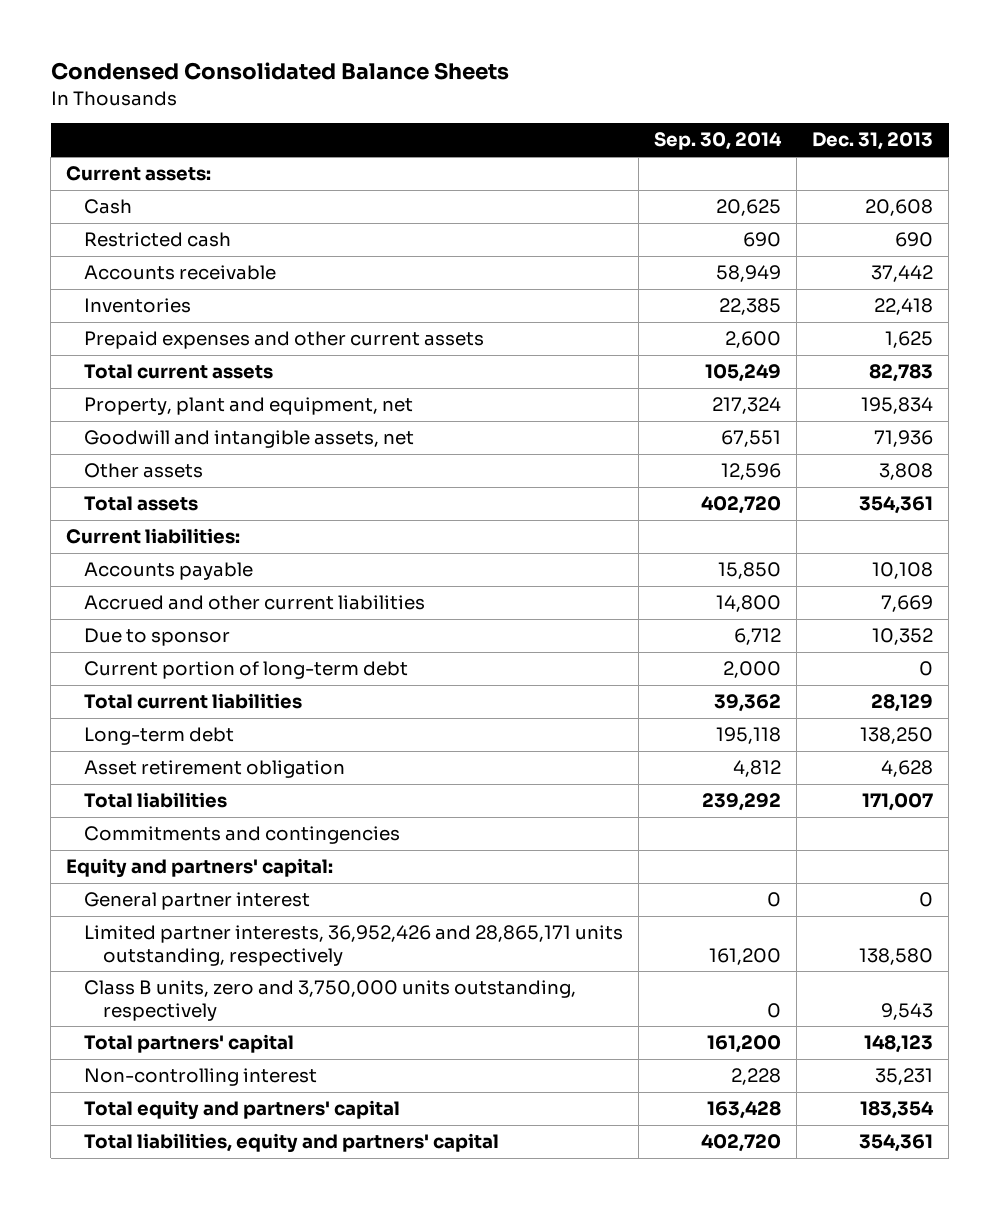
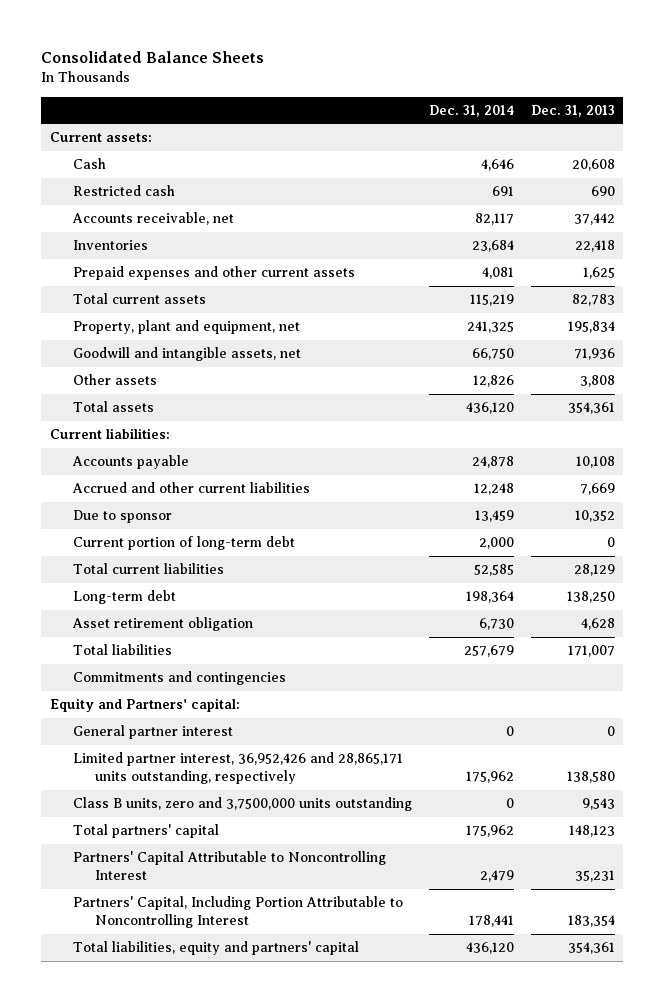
[50,62,509,81] Condensed Consolidated Balance Sheets -> [41,51,265,64] Consolidated Balance Sheets
[654,132,783,151] Sep. 30, 2014 -> none
none -> [428,104,514,117] Dec. 31, 2014
[84,265,277,281] Accounts receivable -> [71,212,234,226] Accounts receivable, net
[66,858,334,879] Equity and partners' capital: -> [50,698,241,713] Equity and Partners' capital:
[84,925,624,966] Limited partner interests, 36,952,426 and 28,865,171 units outstanding, respectively -> [72,752,403,785] Limited partner interest, 36,952,426 and 28,865,171 units outstanding, respectively
[84,980,577,1021] Class B units, zero and 3,750,000 units outstanding, respectively -> [72,797,412,812] Class B units, zero and 3,7500,000 units outstanding
[84,1068,318,1087] Non-controlling interest -> [72,851,386,881] Partners' Capital Attributable to Noncontrolling Interest
[84,1100,401,1121] Total equity and partners' capital -> [72,896,403,929] Partners' Capital, Including Portion Attributable to Noncontrolling Interest

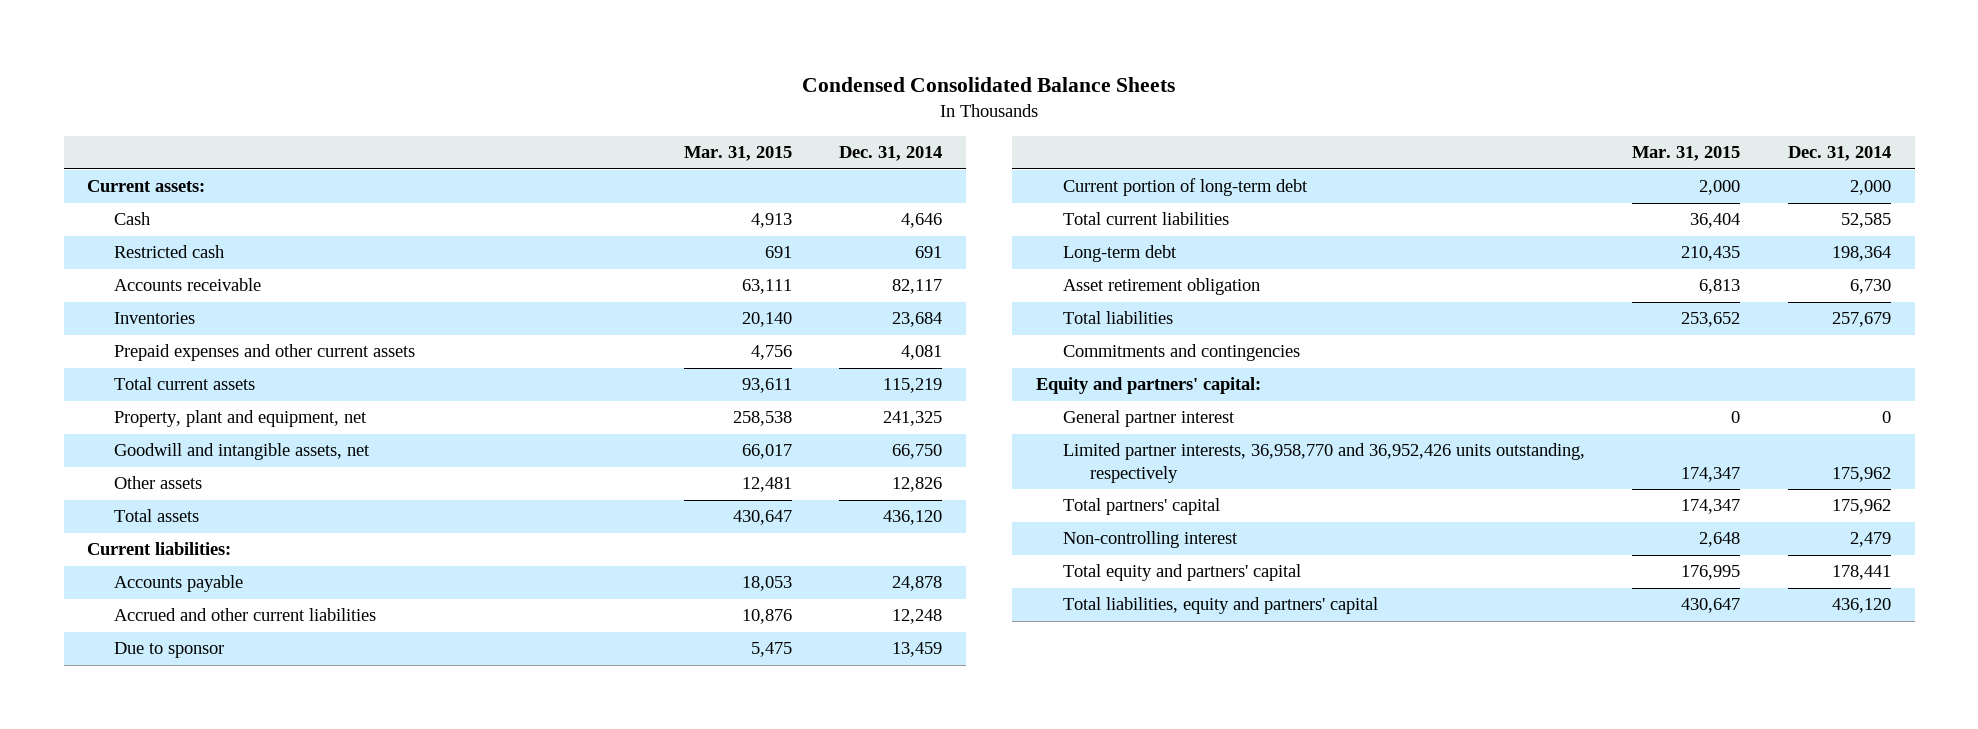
[41,51,265,64] Consolidated Balance Sheets -> [802,77,1176,93] Condensed Consolidated Balance Sheets
[530,104,615,117] Dec. 31, 2013 -> none
none -> [683,146,792,162] Mar. 31, 2015
[71,212,234,226] Accounts receivable, net -> [114,278,262,292] Accounts receivable
[50,698,241,713] Equity and Partners' capital: -> [1035,377,1261,395] Equity and partners' capital:
[72,797,412,812] Class B units, zero and 3,7500,000 units outstanding -> none
[72,752,403,785] Limited partner interest, 36,952,426 and 28,865,171 units outstanding, respectively -> [1062,443,1585,483] Limited partner interests, 36,958,770 and 36,952,426 units outstanding, respectively
[72,851,386,881] Partners' Capital Attributable to Noncontrolling Interest -> [1062,531,1238,549] Non-controlling interest
[72,896,403,929] Partners' Capital, Including Portion Attributable to Noncontrolling Interest -> [1062,564,1301,582] Total equity and partners' capital

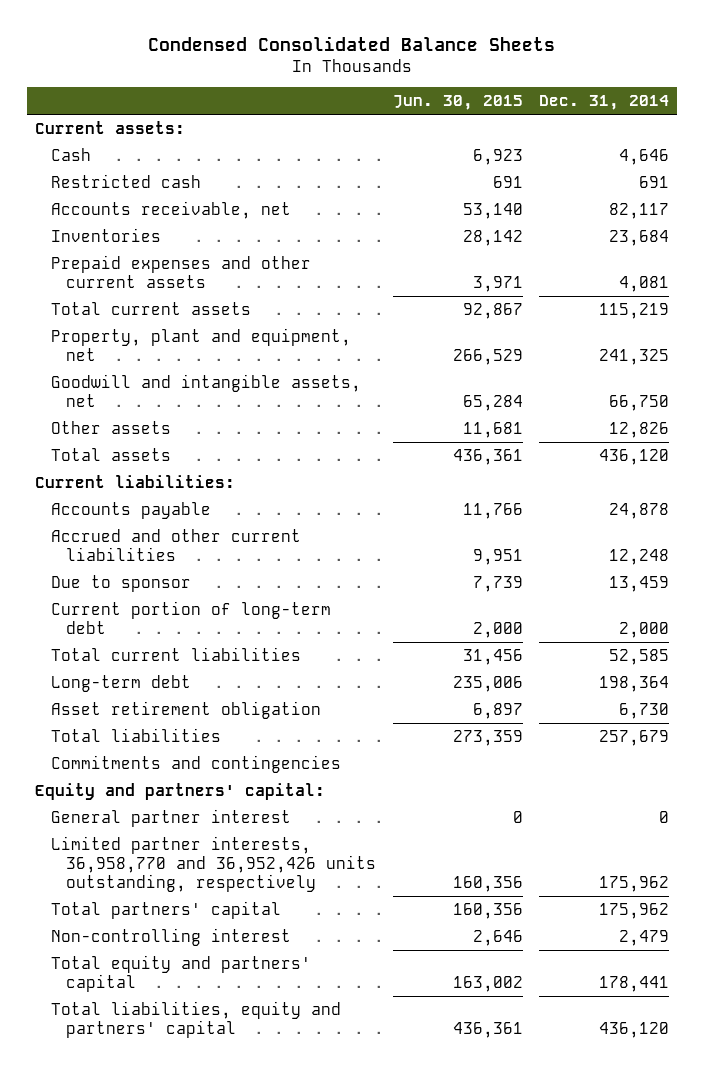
[683,146,792,162] Mar. 31, 2015 -> none
none -> [392,95,523,111] Jun. 30, 2015
[114,278,262,292] Accounts receivable -> [50,200,291,219] Accounts receivable, net

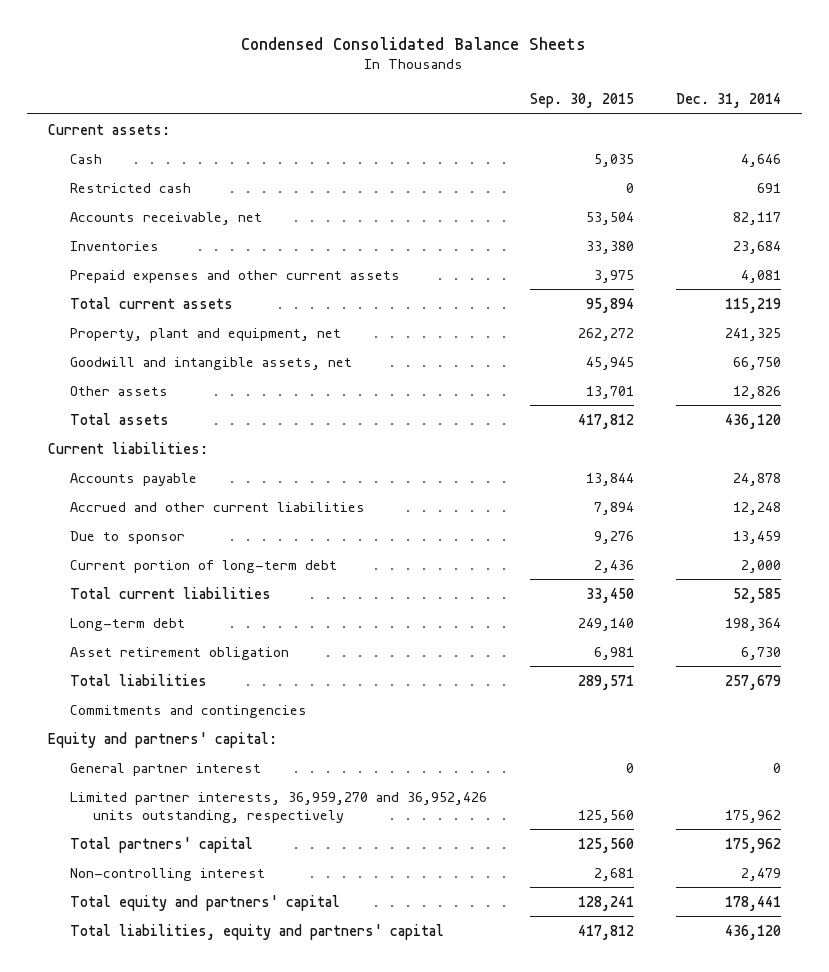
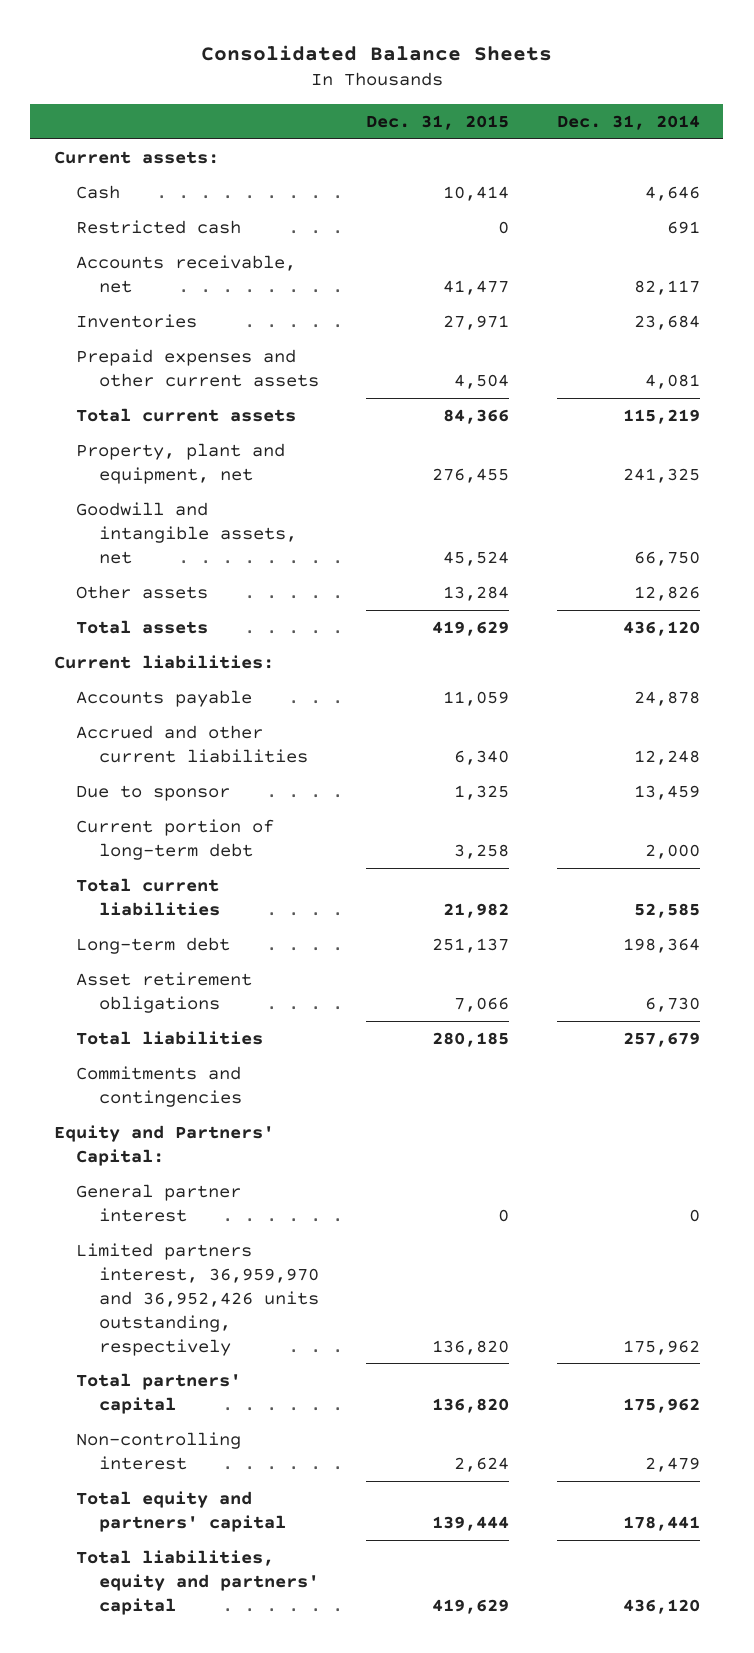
[241,36,587,50] Condensed Consolidated Balance Sheets -> [200,44,552,61] Consolidated Balance Sheets
[529,92,634,108] Sep. 30, 2015 -> none
none -> [366,114,510,130] Dec. 31, 2015
[70,646,290,660] Asset retirement obligation -> [76,971,253,1013] Asset retirement obligations
[48,731,278,748] Equity and partners' capital: -> [54,1124,275,1166] Equity and Partners' Capital:
[70,791,488,823] Limited partner interests, 36,959,270 and 36,952,426 units outstanding, respectively -> [76,1242,319,1356] Limited partners interest, 36,959,970 and 36,952,426 units outstanding, respectively

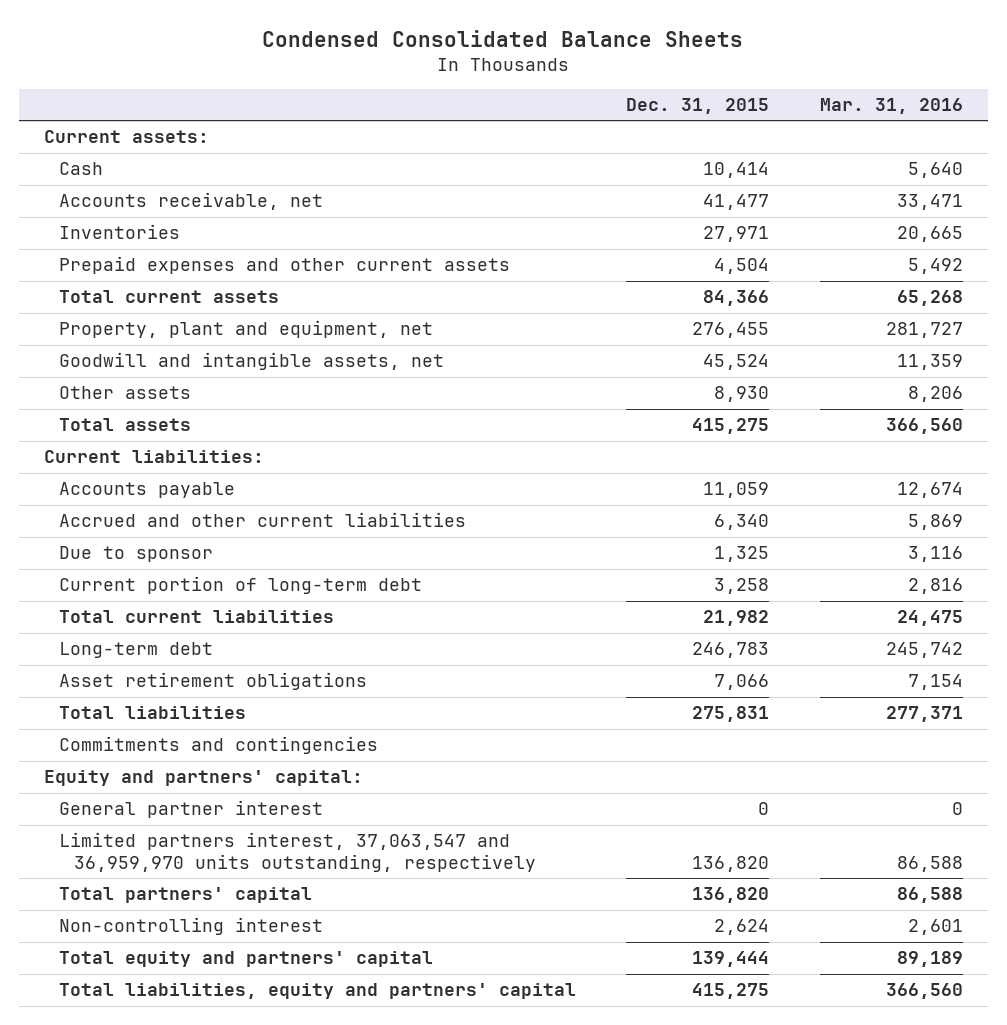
[200,44,552,61] Consolidated Balance Sheets -> [262,29,744,47] Condensed Consolidated Balance Sheets
[556,114,700,130] Dec. 31, 2014 -> none
none -> [819,98,963,115] Mar. 31, 2016
[76,219,242,234] Restricted cash -> none
[443,585,510,601] 13,284 -> [714,386,770,403] 8,930
[432,620,510,636] 419,629 -> [692,418,770,435] 415,275
[432,937,510,953] 251,137 -> [692,642,770,659] 246,783
[432,1031,510,1047] 280,185 -> [692,706,770,723] 275,831
[54,1124,275,1166] Equity and Partners' Capital: -> [44,770,364,787] Equity and partners' capital:
[76,1242,319,1356] Limited partners interest, 36,959,970 and 36,952,426 units outstanding, respectively -> [59,832,537,872] Limited partners interest, 37,063,547 and 36,959,970 units outstanding, respectively
[432,1598,510,1614] 419,629 -> [692,983,770,1000] 415,275

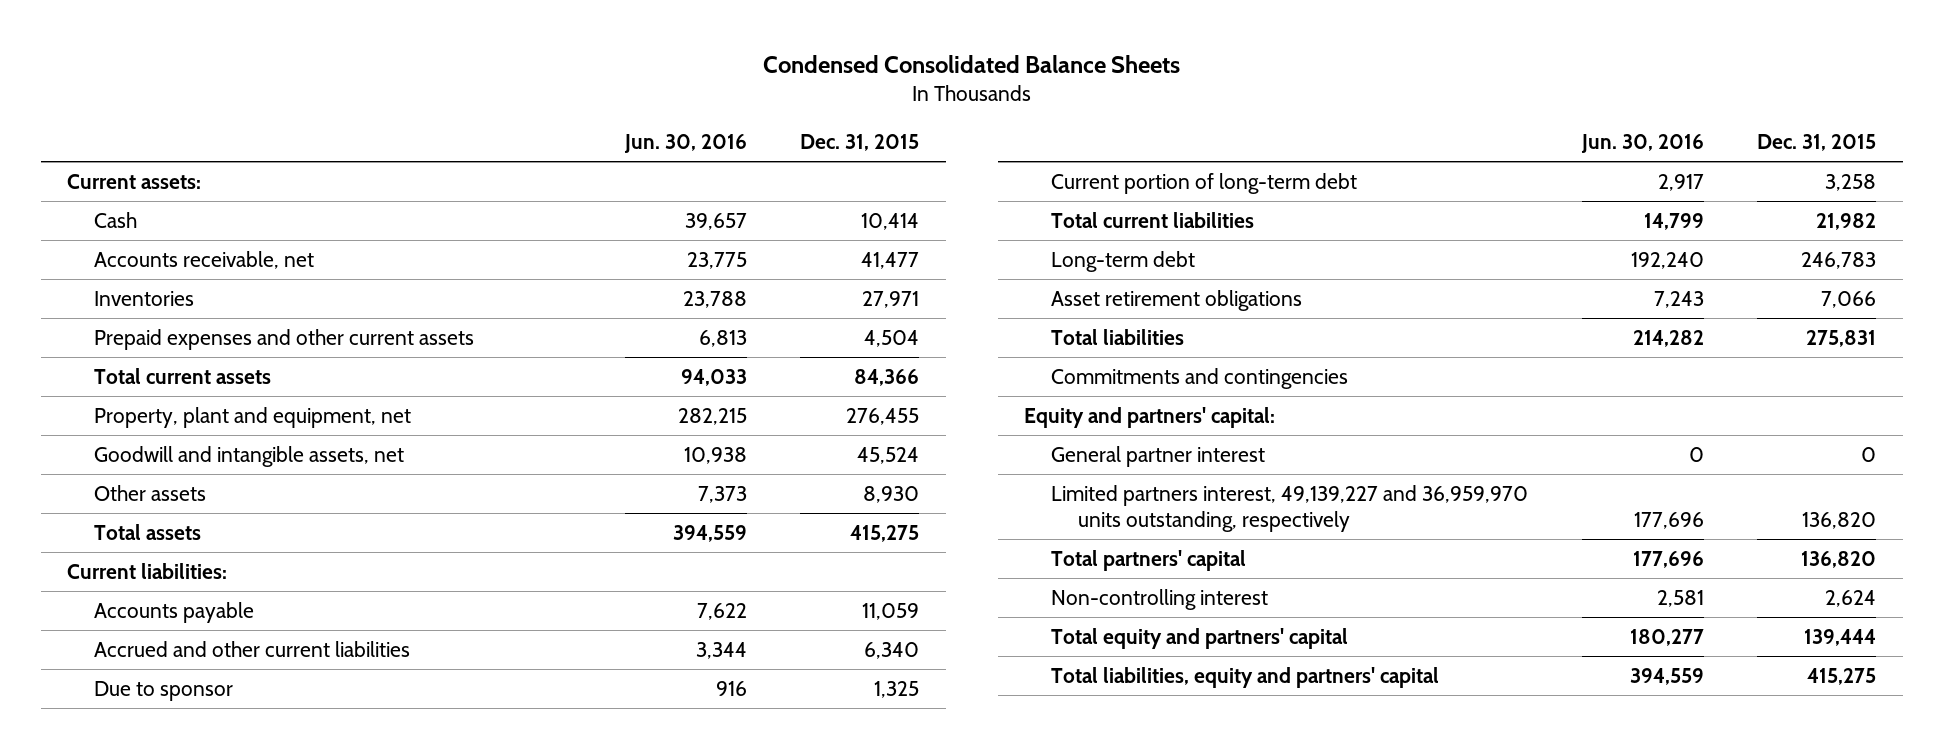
[819,98,963,115] Mar. 31, 2016 -> none
none -> [623,133,747,153] Jun. 30, 2016
[59,832,537,872] Limited partners interest, 37,063,547 and 36,959,970 units outstanding, respectively -> [1051,484,1529,532] Limited partners interest, 49,139,227 and 36,959,970 units outstanding, respectively

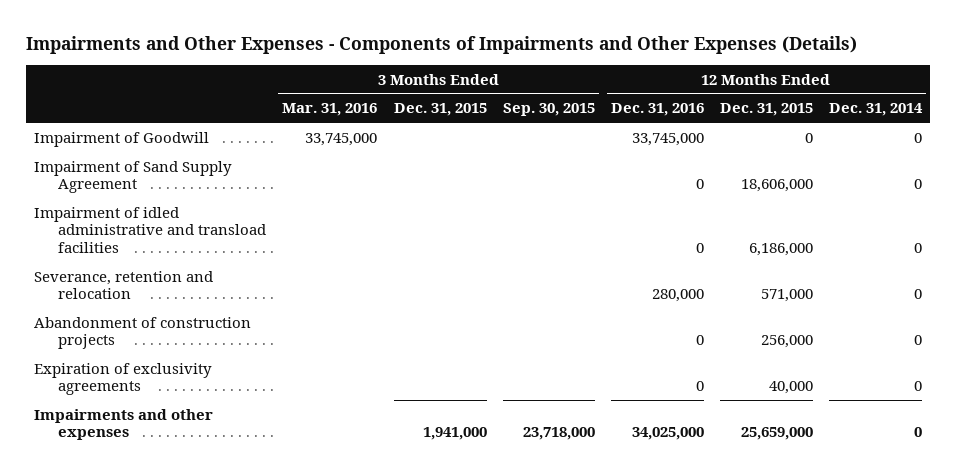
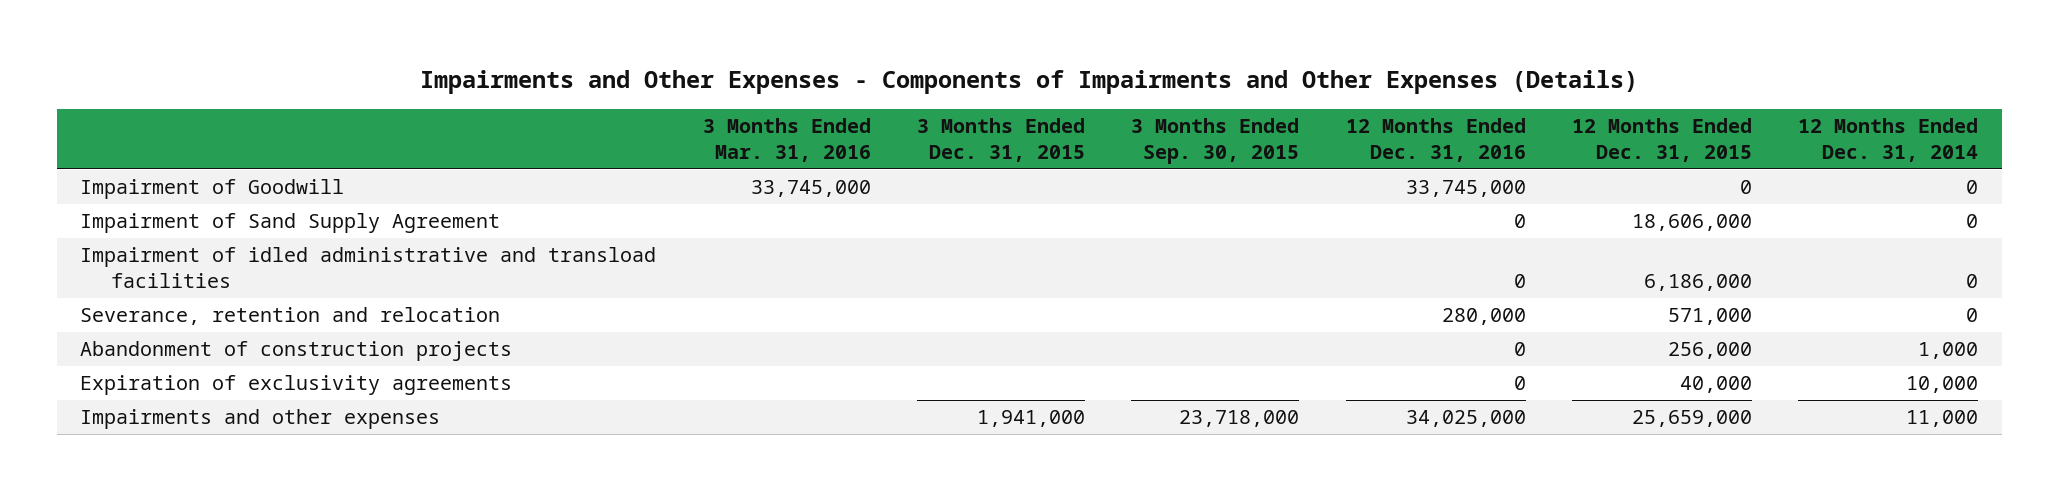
[913,335,922,346] 0 -> [1918,342,1979,360] 1,000
[913,381,922,392] 0 -> [1906,376,1979,394] 10,000
[913,427,922,438] 0 -> [1906,410,1979,428] 11,000

